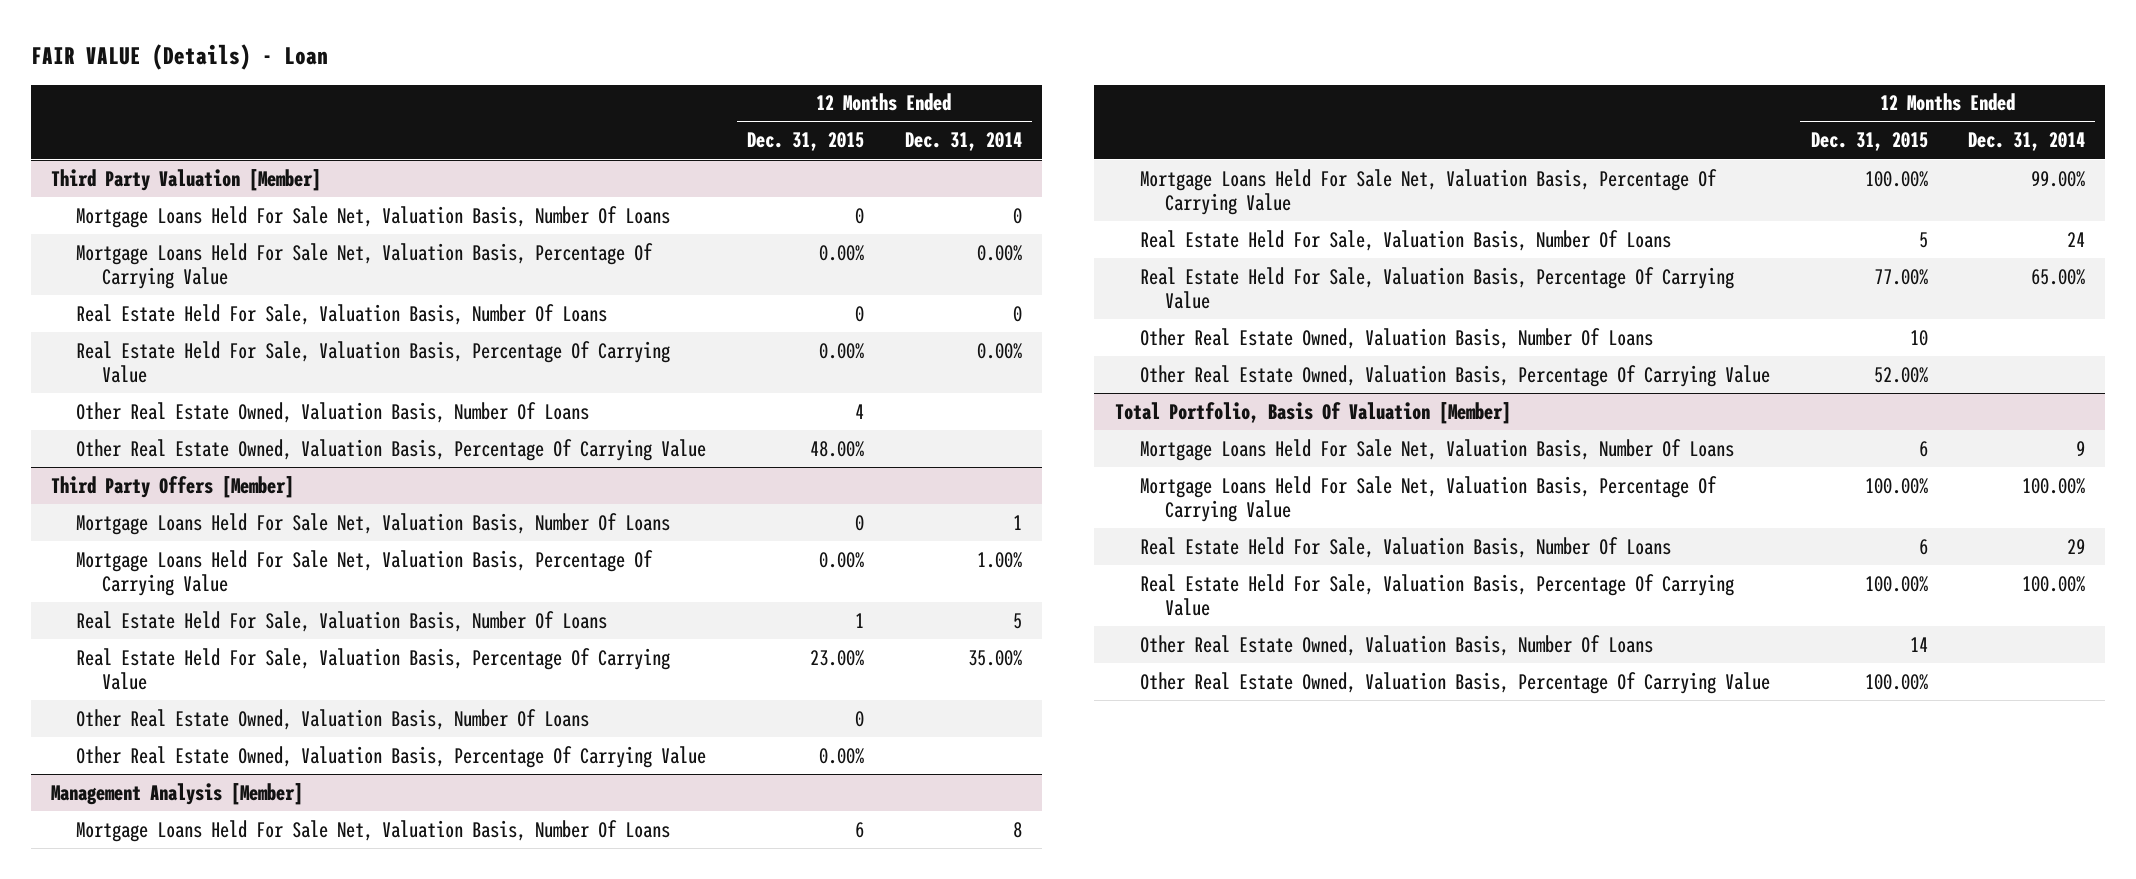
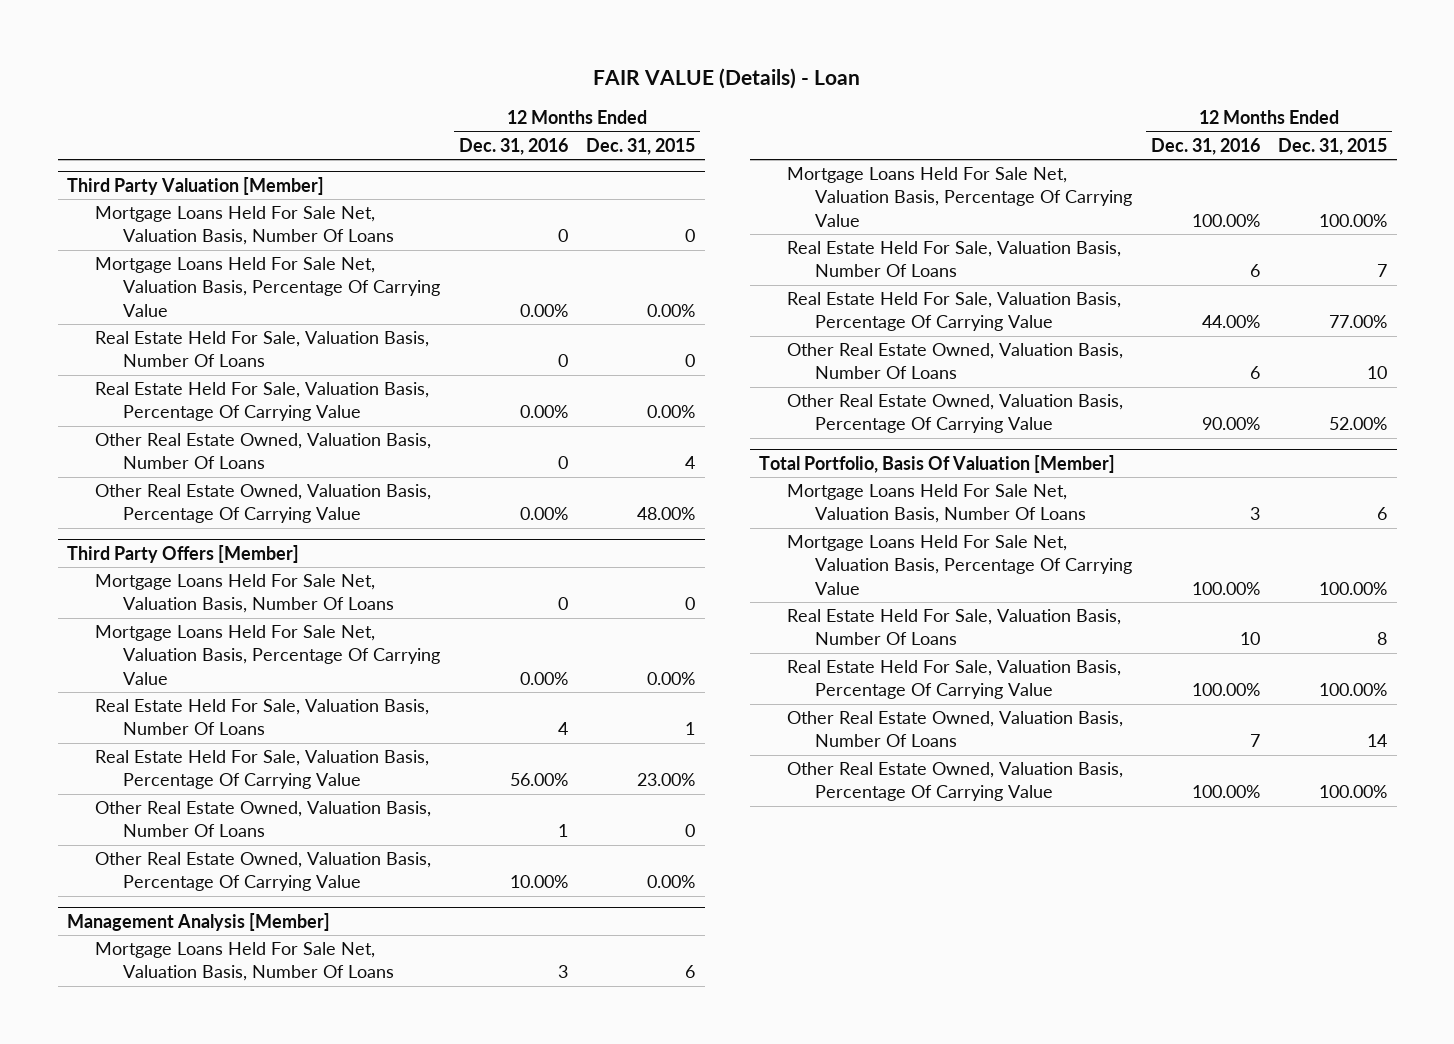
[904,132,1022,152] Dec. 31, 2014 -> none
none -> [458,137,568,155] Dec. 31, 2016
[1918,231,1928,248] 5 -> [1377,264,1388,278] 7
[1918,538,1928,555] 6 -> [1377,632,1388,646] 8

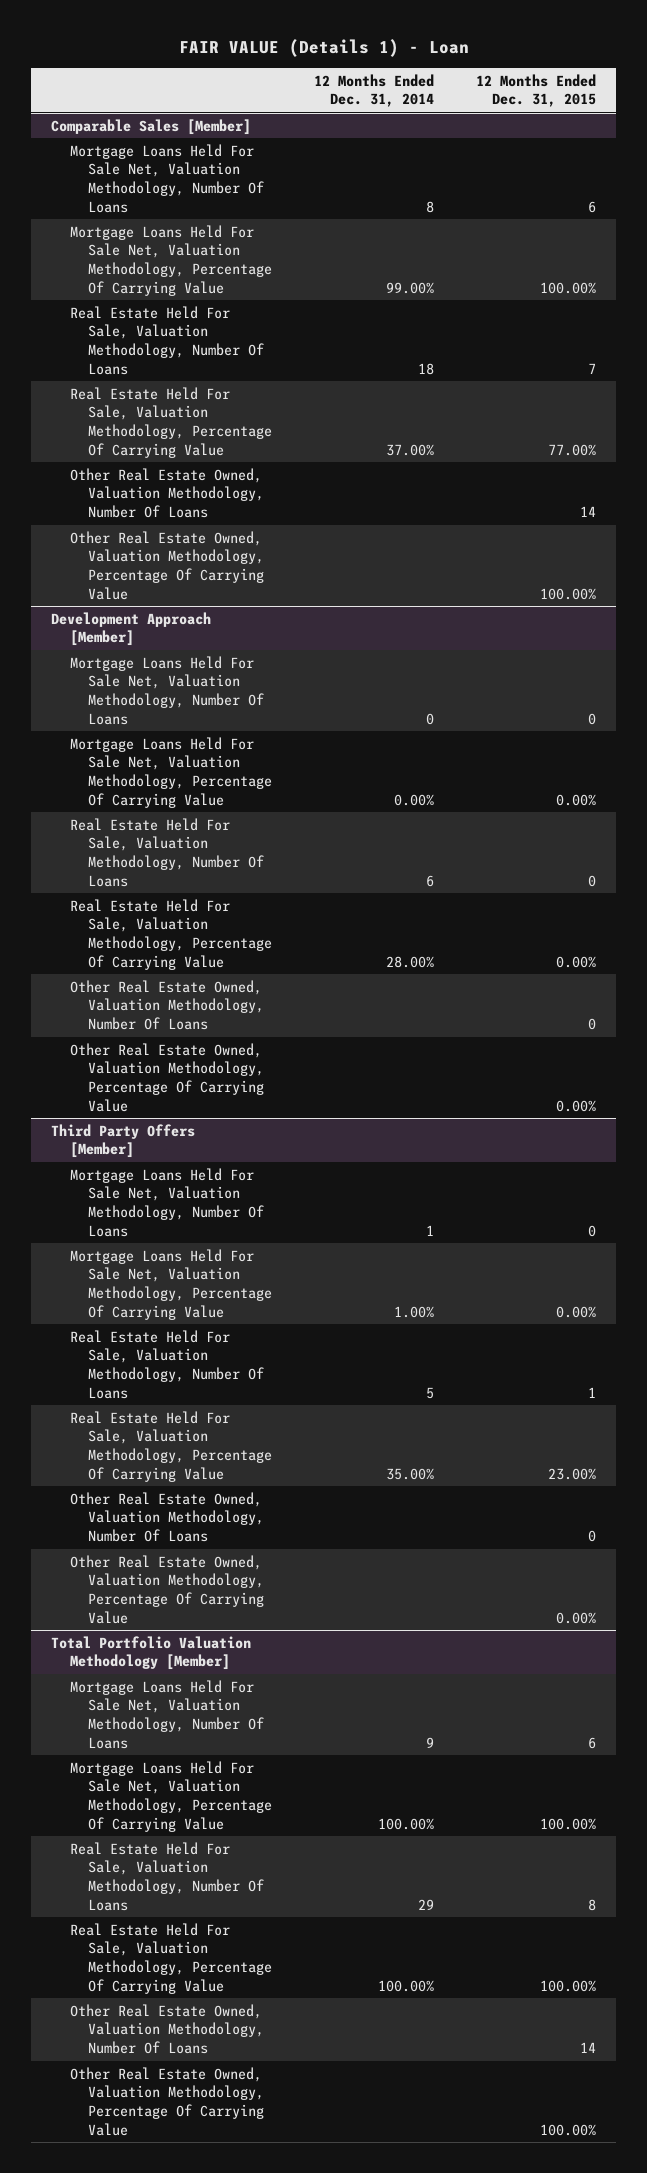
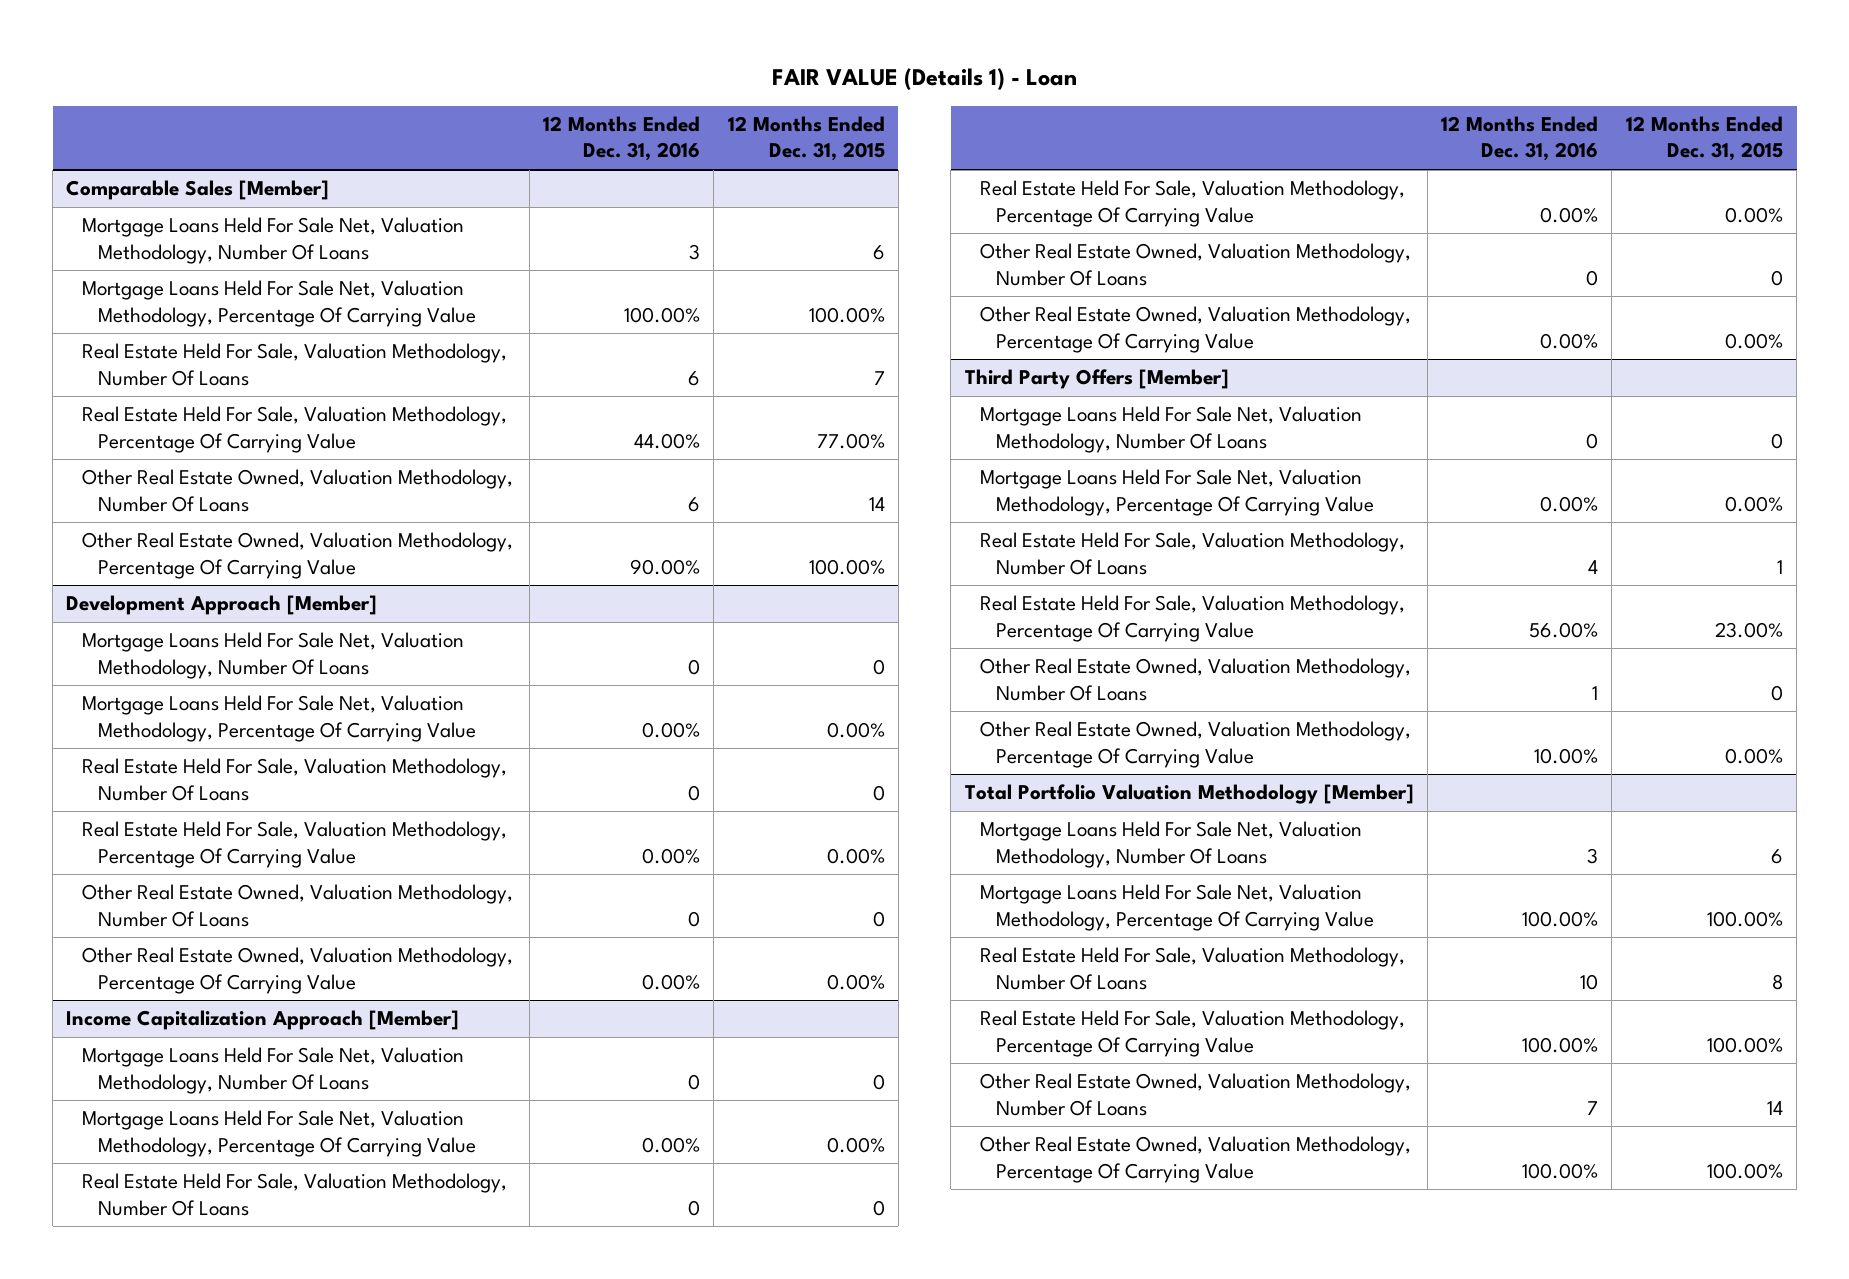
[314,73,435,108] 12 Months Ended Dec. 31, 2014 -> none
none -> [543,116,701,162] 12 Months Ended Dec. 31, 2016
none -> [66,1010,460,1031] Income Capitalization Approach [Member]
none -> [82,1047,465,1094] Mortgage Loans Held For Sale Net, Valuation Methodology, Number Of Loans
none -> [82,1110,477,1157] Mortgage Loans Held For Sale Net, Valuation Methodology, Percentage Of Carrying Value
none -> [82,1173,508,1216] Real Estate Held For Sale, Valuation Methodology, Number Of Loans
none -> [980,180,1406,227] Real Estate Held For Sale, Valuation Methodology, Percentage Of Carrying Value
none -> [980,243,1412,286] Other Real Estate Owned, Valuation Methodology, Number Of Loans
none -> [980,306,1412,353] Other Real Estate Owned, Valuation Methodology, Percentage Of Carrying Value

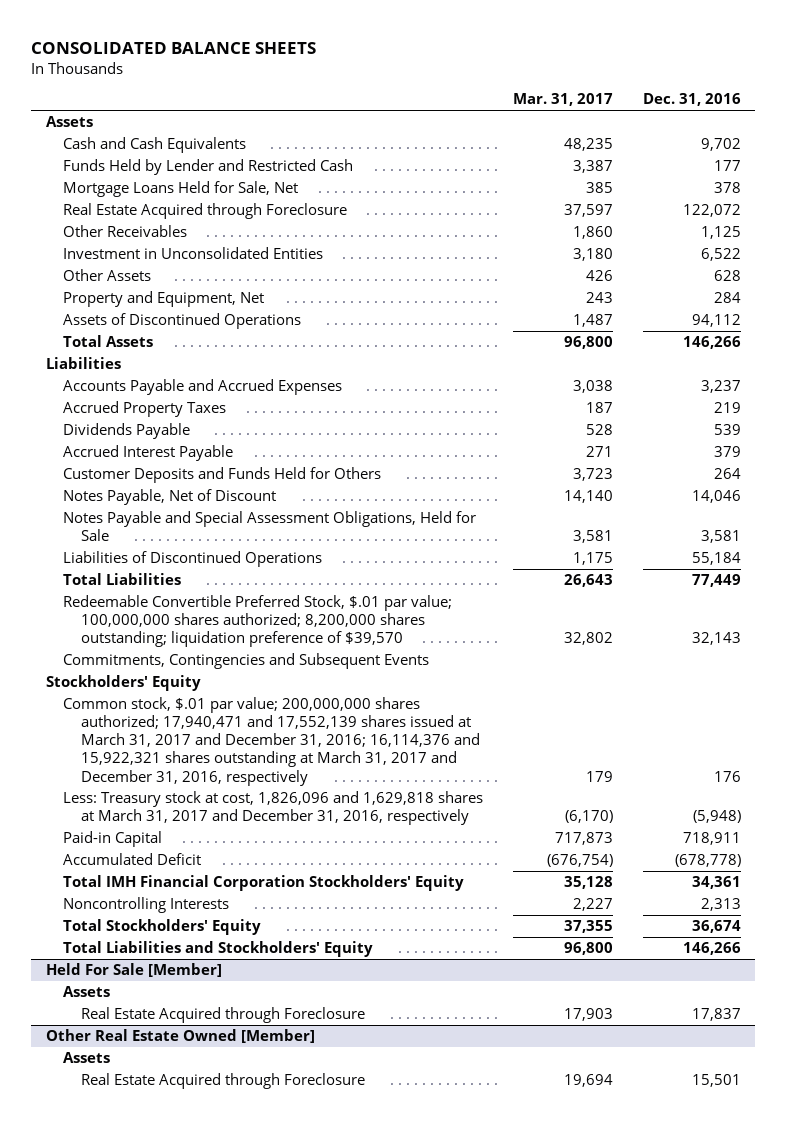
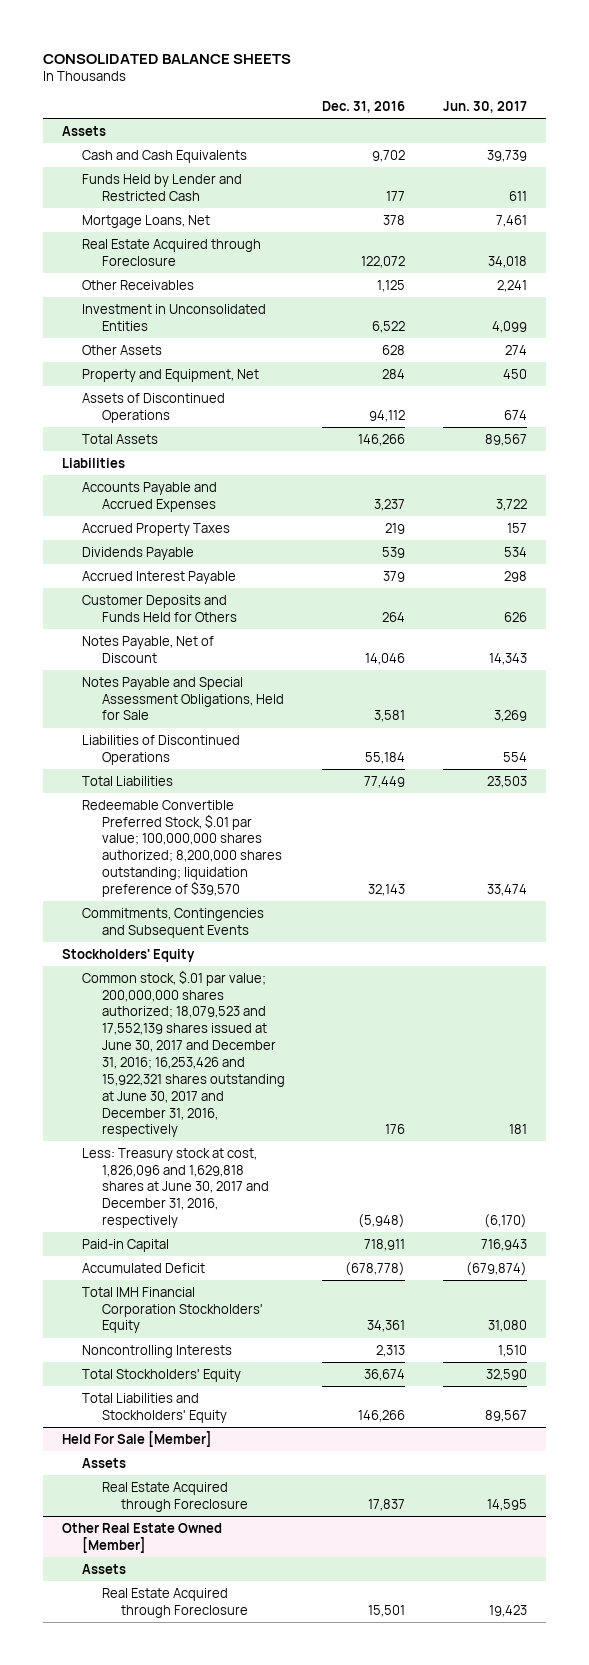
[513,93,614,107] Mar. 31, 2017 -> none
none -> [443,101,528,114] Jun. 30, 2017
[63,181,299,198] Mortgage Loans Held for Sale, Net -> [81,214,210,228] Mortgage Loans, Net
[63,697,481,786] Common stock, $.01 par value; 200,000,000 shares authorized; 17,940,471 and 17,552,139 shares issued at March 31, 2017 and December 31, 2016; 16,114,376 and 15,922,321 shares outstanding at March 31, 2017 and December 31, 2016, respectively -> [81,969,285,1138] Common stock, $.01 par value; 200,000,000 shares authorized; 18,079,523 and 17,552,139 shares issued at June 30, 2017 and December 31, 2016; 16,253,426 and 15,922,321 shares outstanding at June 30, 2017 and December 31, 2016, respectively
[63,791,484,826] Less: Treasury stock at cost, 1,826,096 and 1,629,818 shares at March 31, 2017 and December 31, 2016, respectively -> [81,1147,269,1229] Less: Treasury stock at cost, 1,826,096 and 1,629,818 shares at June 30, 2017 and December 31, 2016, respectively

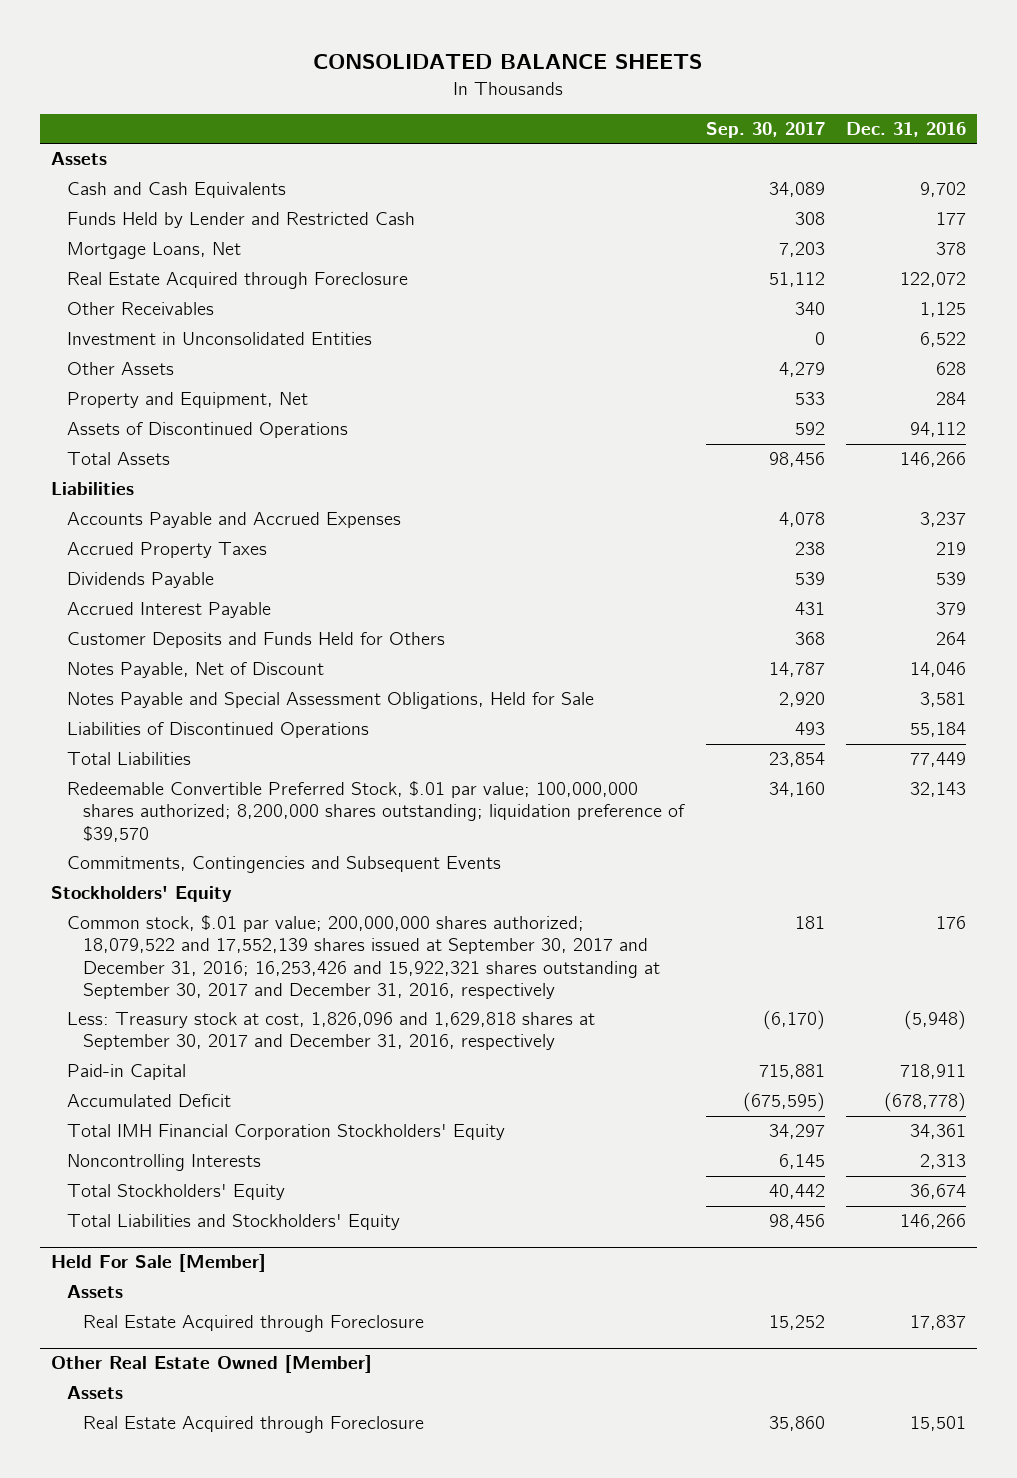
[443,101,528,114] Jun. 30, 2017 -> none
none -> [705,121,825,138] Sep. 30, 2017
[81,969,285,1138] Common stock, $.01 par value; 200,000,000 shares authorized; 18,079,523 and 17,552,139 shares issued at June 30, 2017 and December 31, 2016; 16,253,426 and 15,922,321 shares outstanding at June 30, 2017 and December 31, 2016, respectively -> [66,915,661,999] Common stock, $.01 par value; 200,000,000 shares authorized; 18,079,522 and 17,552,139 shares issued at September 30, 2017 and December 31, 2016; 16,253,426 and 15,922,321 shares outstanding at September 30, 2017 and December 31, 2016, respectively
[81,1147,269,1229] Less: Treasury stock at cost, 1,826,096 and 1,629,818 shares at June 30, 2017 and December 31, 2016, respectively -> [66,1012,595,1051] Less: Treasury stock at cost, 1,826,096 and 1,629,818 shares at September 30, 2017 and December 31, 2016, respectively

